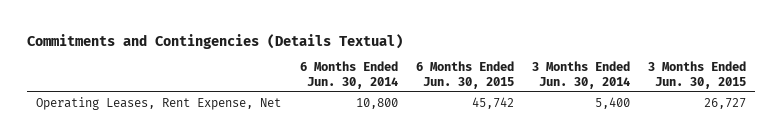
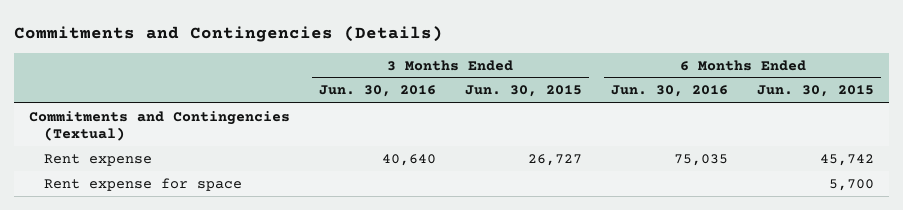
[27,33,404,49] Commitments and Contingencies (Details Textual) -> [14,25,444,42] Commitments and Contingencies (Details)
[299,61,398,90] 6 Months Ended Jun. 30, 2014 -> none
[531,61,630,90] 3 Months Ended Jun. 30, 2014 -> none
none -> [318,85,436,98] Jun. 30, 2016
none -> [611,85,729,98] Jun. 30, 2016
none -> [28,110,290,142] Commitments and Contingencies (Textual)
[36,97,282,111] Operating Leases, Rent Expense, Net -> [43,153,152,166] Rent expense
none -> [43,177,242,191] Rent expense for space

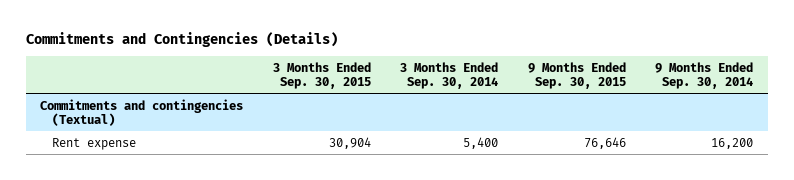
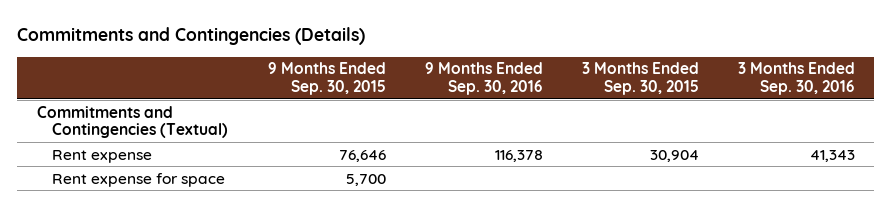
[400,61,499,90] 3 Months Ended Sep. 30, 2014 -> none
[655,61,754,90] 9 Months Ended Sep. 30, 2014 -> none
none -> [424,62,543,96] 9 Months Ended Sep. 30, 2016
none -> [737,62,855,96] 3 Months Ended Sep. 30, 2016
[40,98,244,126] Commitments and contingencies (Textual) -> [36,105,229,139] Commitments and Contingencies (Textual)
none -> [52,172,226,187] Rent expense for space

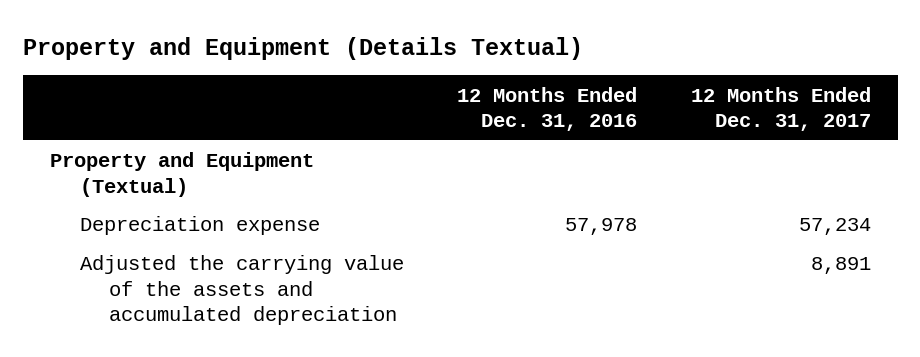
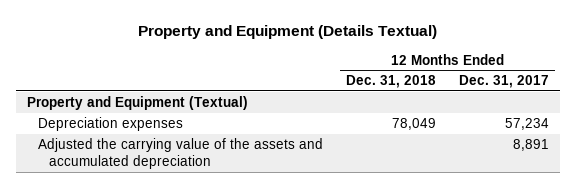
[457,86,638,131] 12 Months Ended Dec. 31, 2016 -> none
none -> [346,75,437,89] Dec. 31, 2018
[79,216,320,236] Depreciation expense -> [38,116,184,131] Depreciation expenses

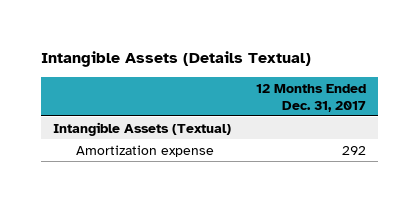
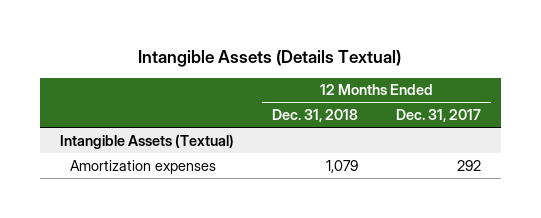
none -> [271,109,358,123] Dec. 31, 2018
[75,144,214,157] Amortization expense -> [70,159,217,174] Amortization expenses

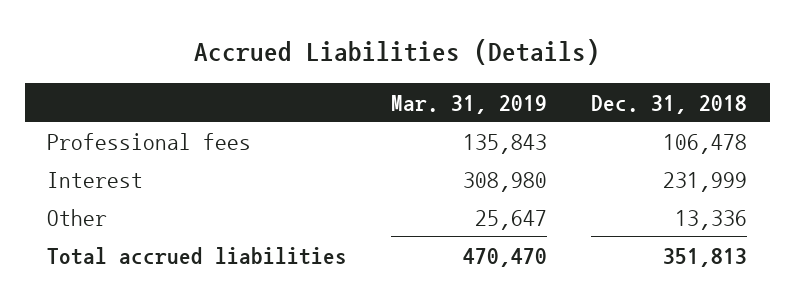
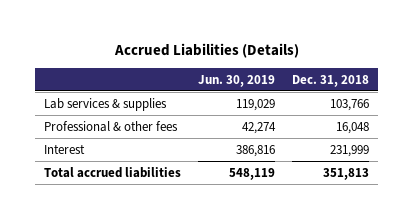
[391,94,548,114] Mar. 31, 2019 -> none
none -> [198,74,276,87] Jun. 30, 2019
none -> [43,97,167,111] Lab services & supplies
[46,132,251,150] Professional fees -> [43,120,178,132] Professional & other fees
[663,133,748,154] 106,478 -> [336,121,370,134] 16,048
[46,208,107,226] Other -> none

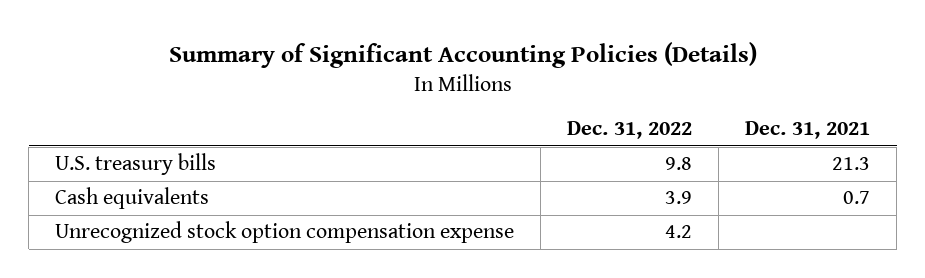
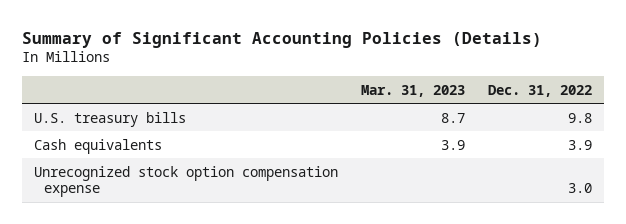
[745,121,871,140] Dec. 31, 2021 -> none
none -> [360,84,465,97] Mar. 31, 2023
[665,225,693,239] 4.2 -> [568,182,593,193] 3.0

